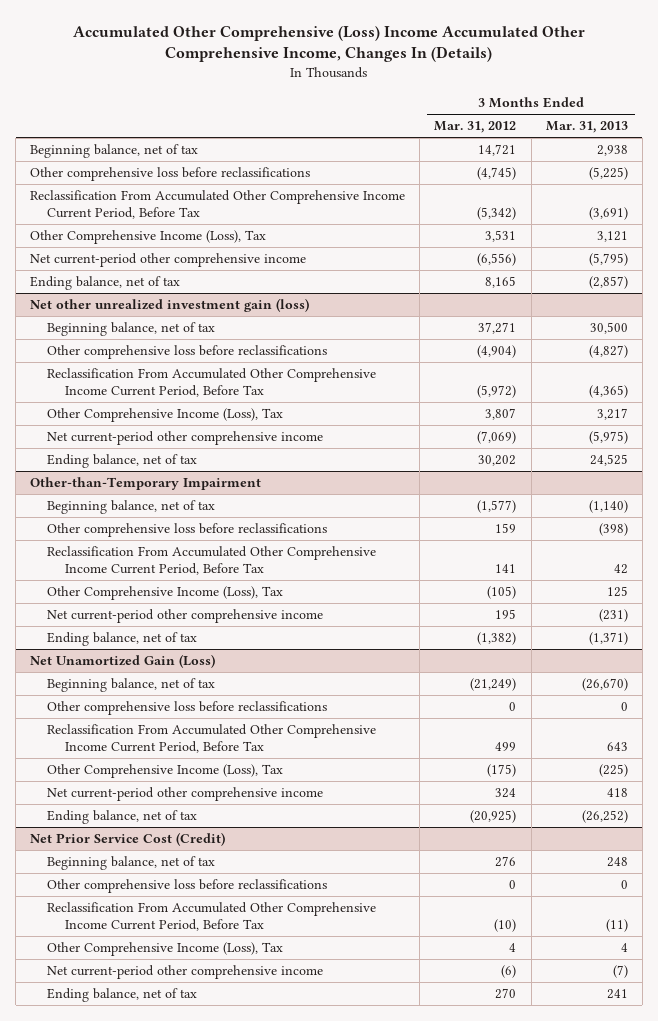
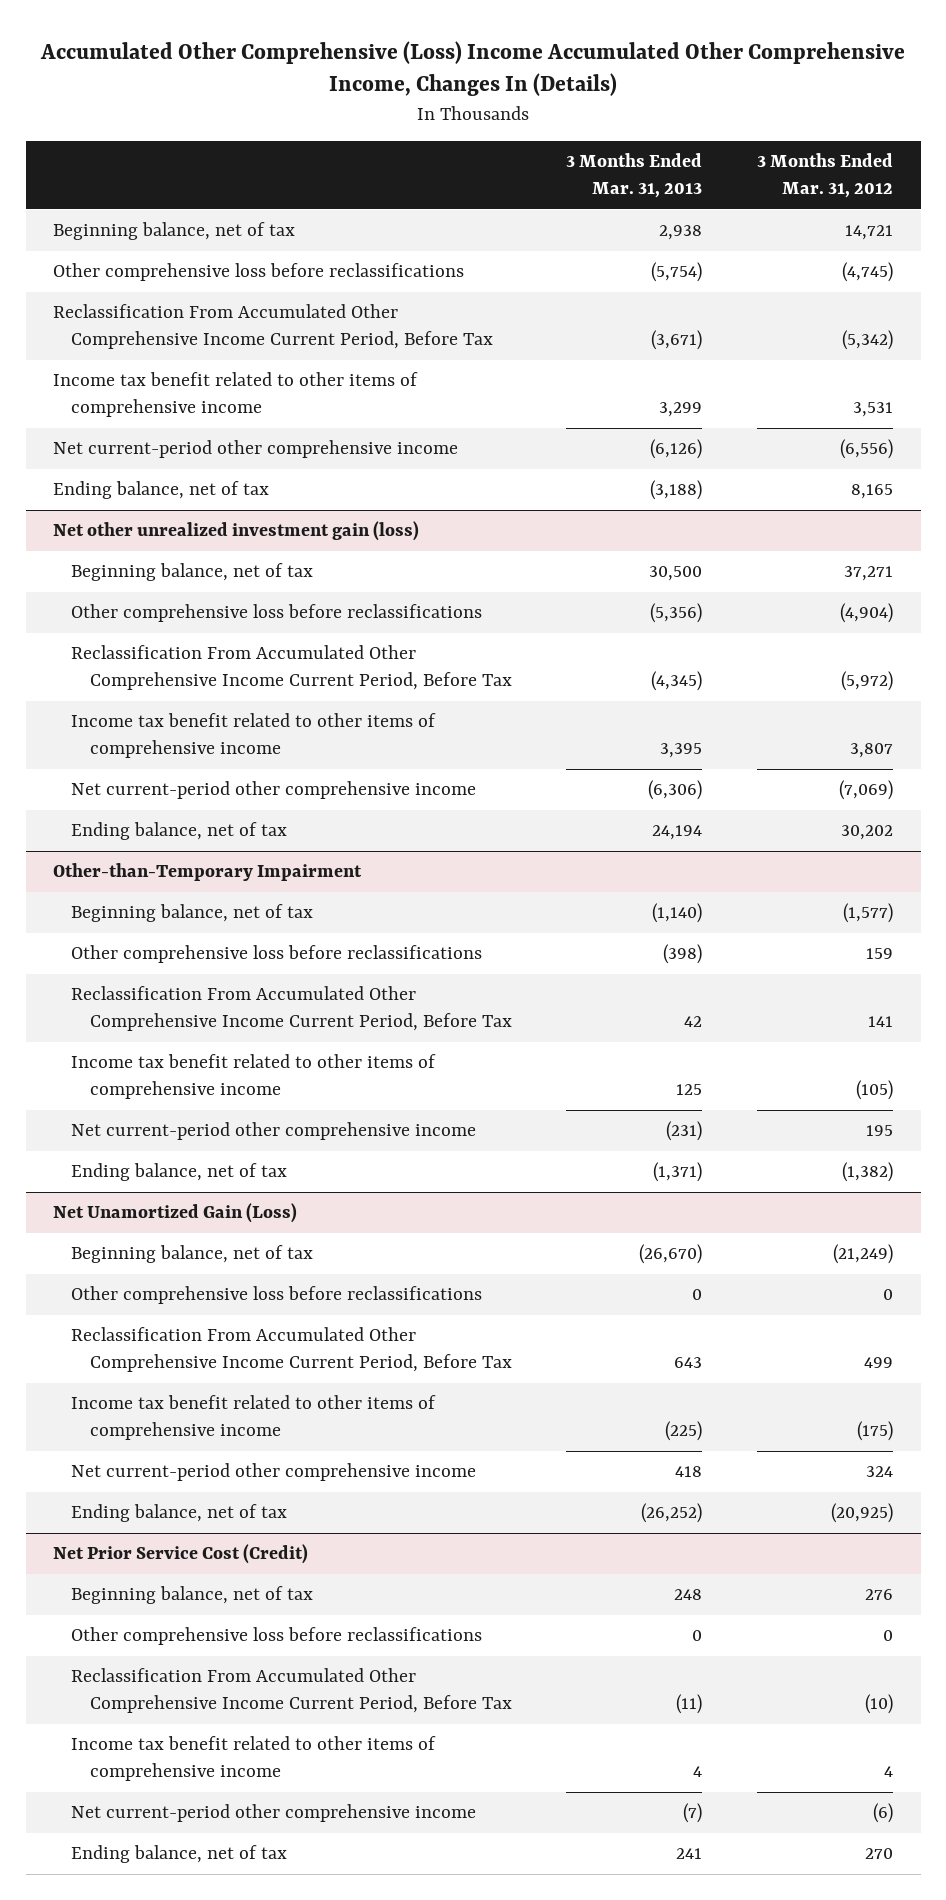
[588,167,628,181] (5,225) -> [651,262,703,283] (5,754)
[588,206,628,220] (3,691) -> [651,330,703,351] (3,671)
[30,230,267,245] Other Comprehensive Income (Loss), Tax -> [53,372,419,418] Income tax benefit related to other items of comprehensive income
[596,231,628,243] 3,121 -> [659,402,703,418] 3,299
[588,253,628,267] (5,795) -> [650,439,703,460] (6,126)
[588,276,628,290] (2,857) -> [650,480,703,501] (3,188)
[588,345,628,359] (4,827) -> [650,603,703,624] (5,356)
[588,384,628,398] (4,365) -> [651,671,703,692] (4,345)
[47,408,284,423] Other Comprehensive Income (Loss), Tax -> [71,713,437,759] Income tax benefit related to other items of comprehensive income
[596,408,628,421] 3,217 -> [660,743,703,759] 3,395
[588,431,628,445] (5,975) -> [648,780,703,801] (6,306)
[589,454,628,467] 24,525 -> [652,825,703,841] 24,194
[47,586,284,601] Other Comprehensive Income (Loss), Tax -> [71,1054,437,1100] Income tax benefit related to other items of comprehensive income
[47,764,284,779] Other Comprehensive Income (Loss), Tax -> [71,1395,437,1441] Income tax benefit related to other items of comprehensive income
[47,942,284,957] Other Comprehensive Income (Loss), Tax -> [71,1736,437,1782] Income tax benefit related to other items of comprehensive income

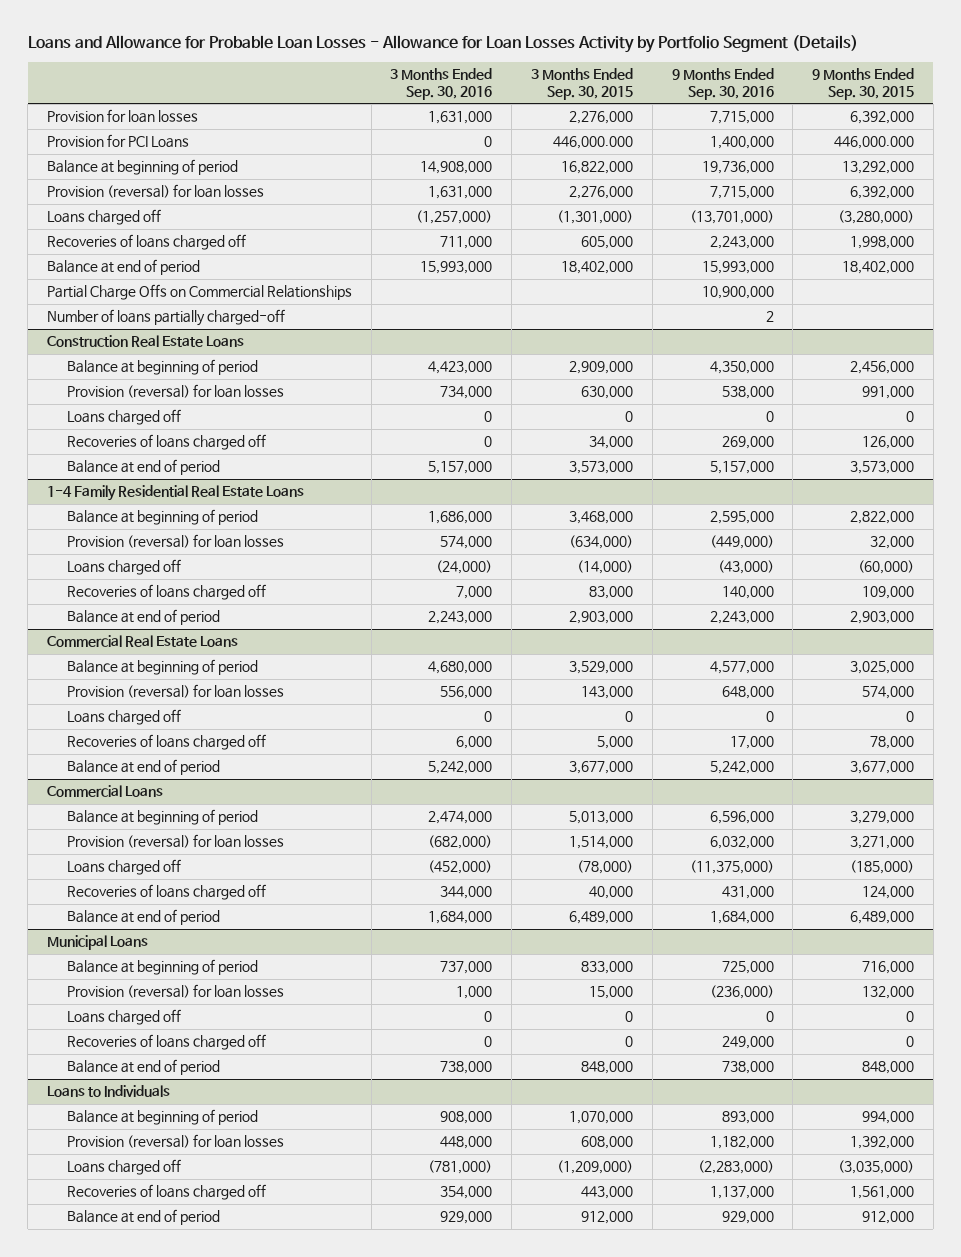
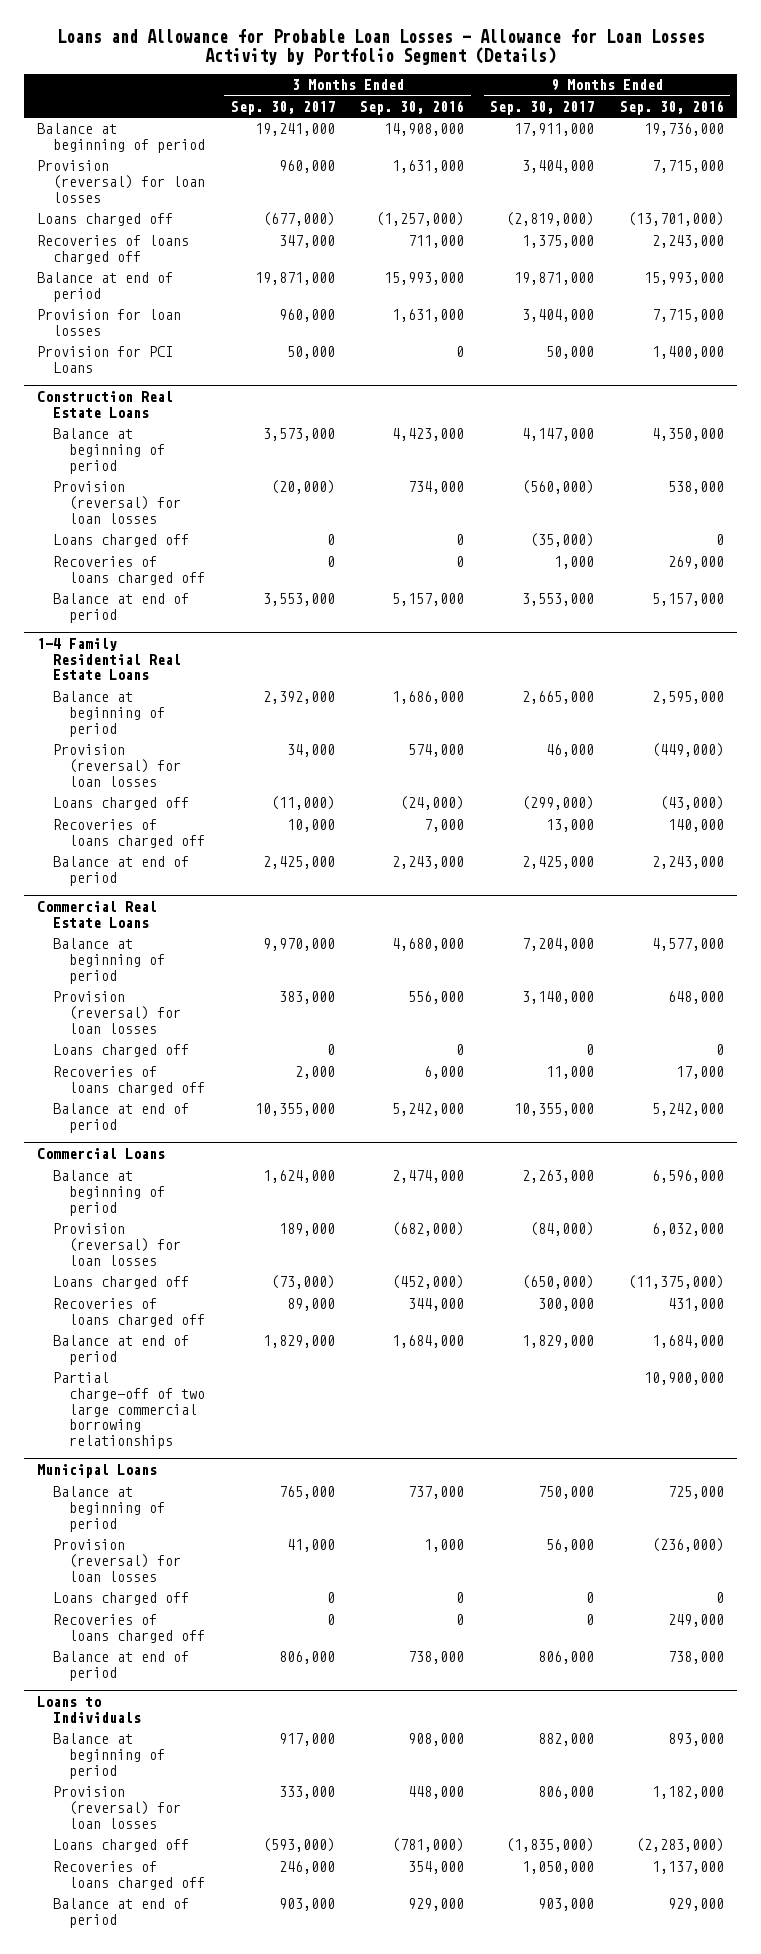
[531,68,634,100] 3 Months Ended Sep. 30, 2015 -> none
[812,68,915,100] 9 Months Ended Sep. 30, 2015 -> none
none -> [230,100,335,115] Sep. 30, 2017
none -> [490,100,595,115] Sep. 30, 2017
[46,284,352,301] Partial Charge Offs on Commercial Relationships -> none
[46,309,285,327] Number of loans partially charged-off -> none
[46,109,198,124] Provision for loan losses -> [37,309,182,336] Provision for loan losses
[46,134,189,149] Provision for PCI Loans -> [37,346,174,373] Provision for PCI Loans
none -> [52,1372,205,1449] Partial charge-off of two large commercial borrowing relationships

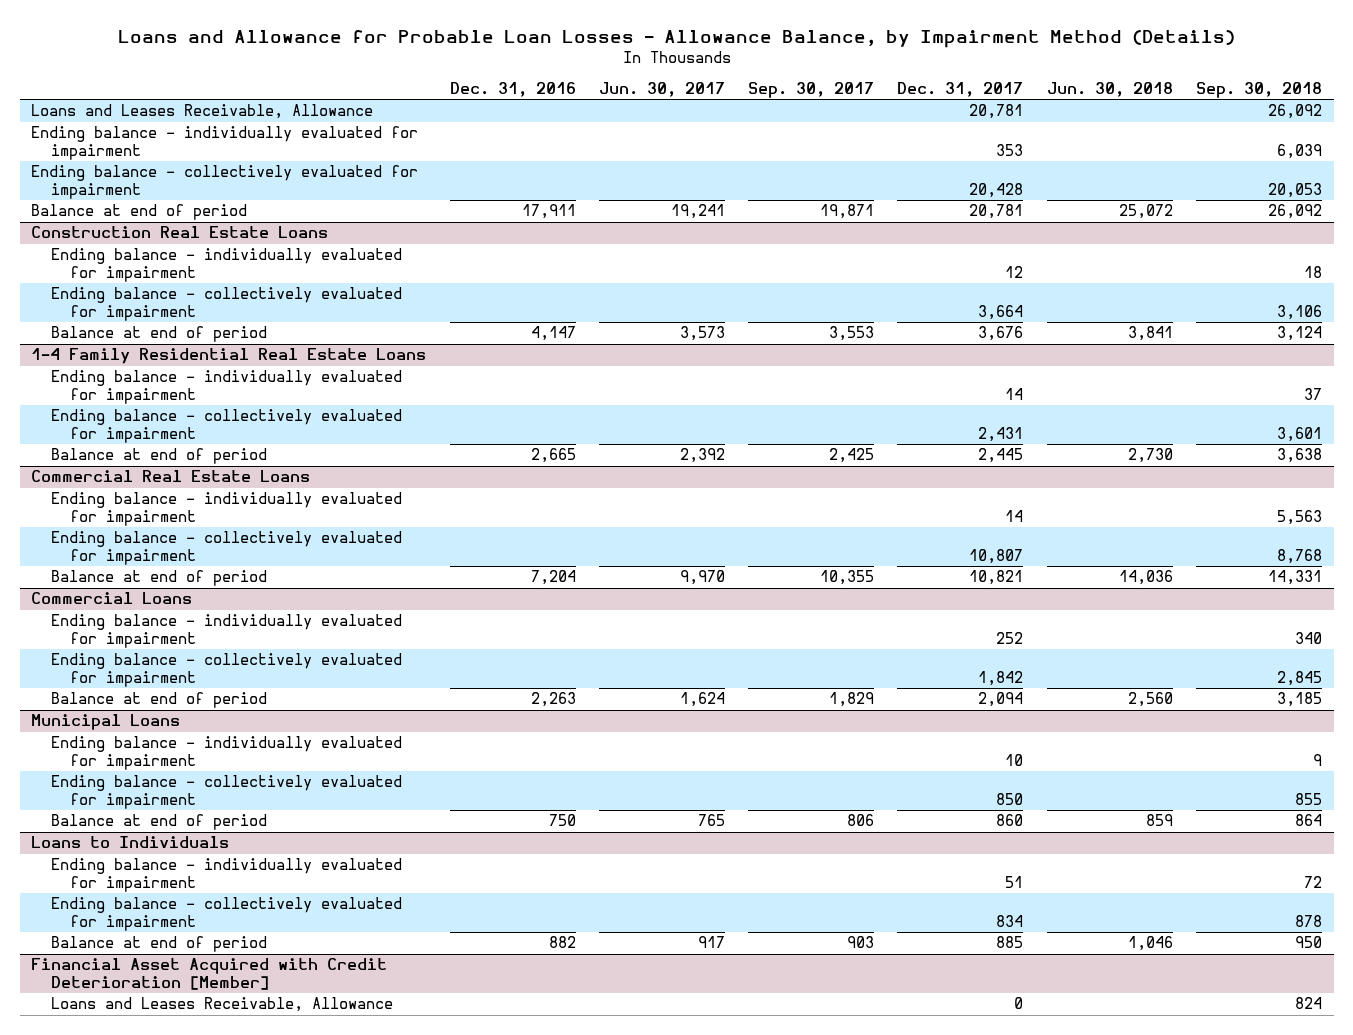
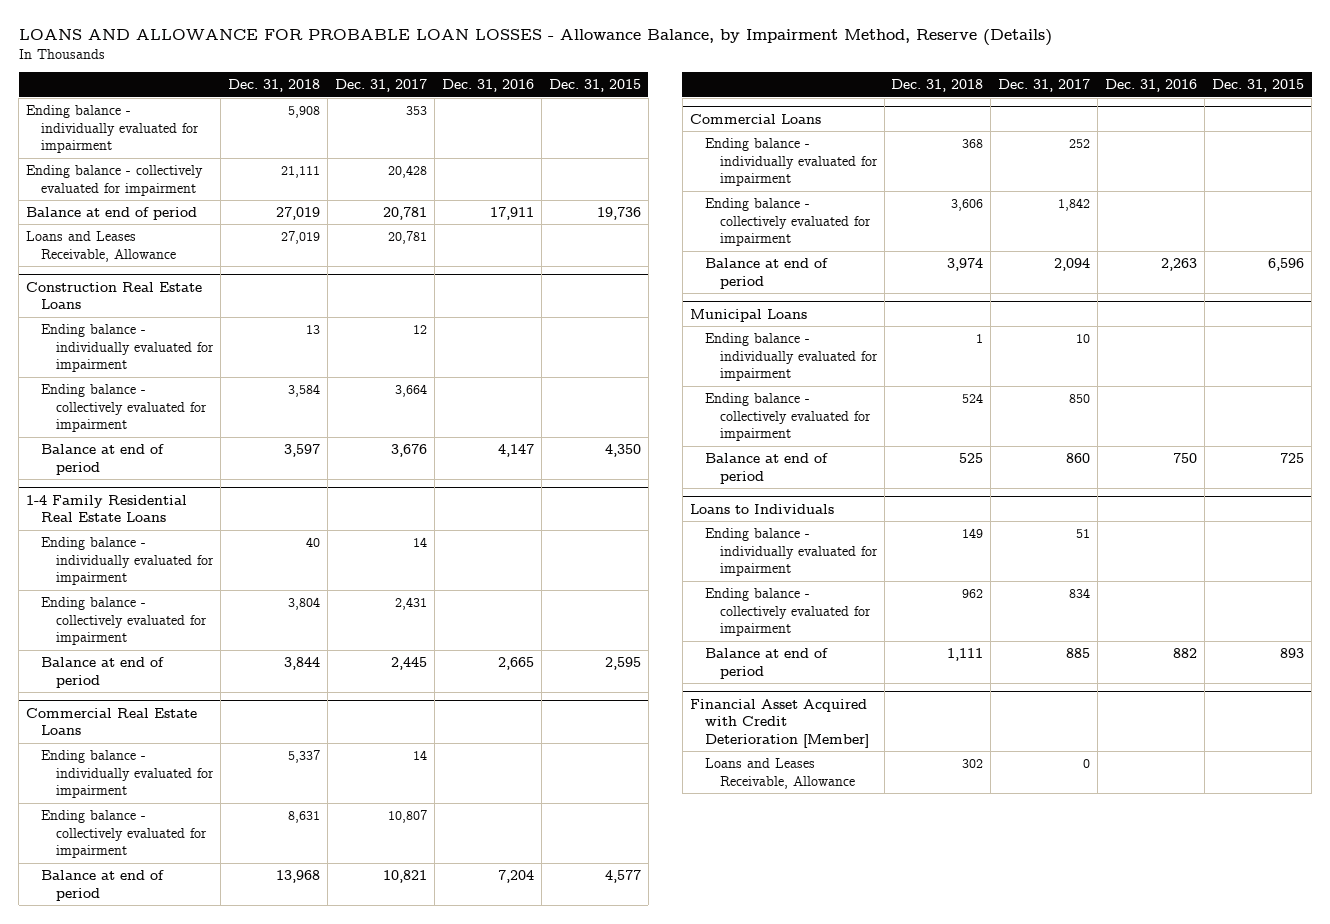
[117,29,1235,48] Loans and Allowance for Probable Loan Losses - Allowance Balance, by Impairment Method (Details) -> [18,29,1052,47] LOANS AND ALLOWANCE FOR PROBABLE LOAN LOSSES - Allowance Balance, by Impairment Method, Reserve (Details)
[598,82,725,98] Jun. 30, 2017 -> none
[748,82,875,99] Sep. 30, 2017 -> none
[1046,82,1173,98] Jun. 30, 2018 -> none
[1195,82,1322,99] Sep. 30, 2018 -> none
none -> [227,79,320,93] Dec. 31, 2018
none -> [548,79,641,93] Dec. 31, 2015
[31,104,374,120] Loans and Leases Receivable, Allowance -> [26,230,177,262] Loans and Leases Receivable, Allowance

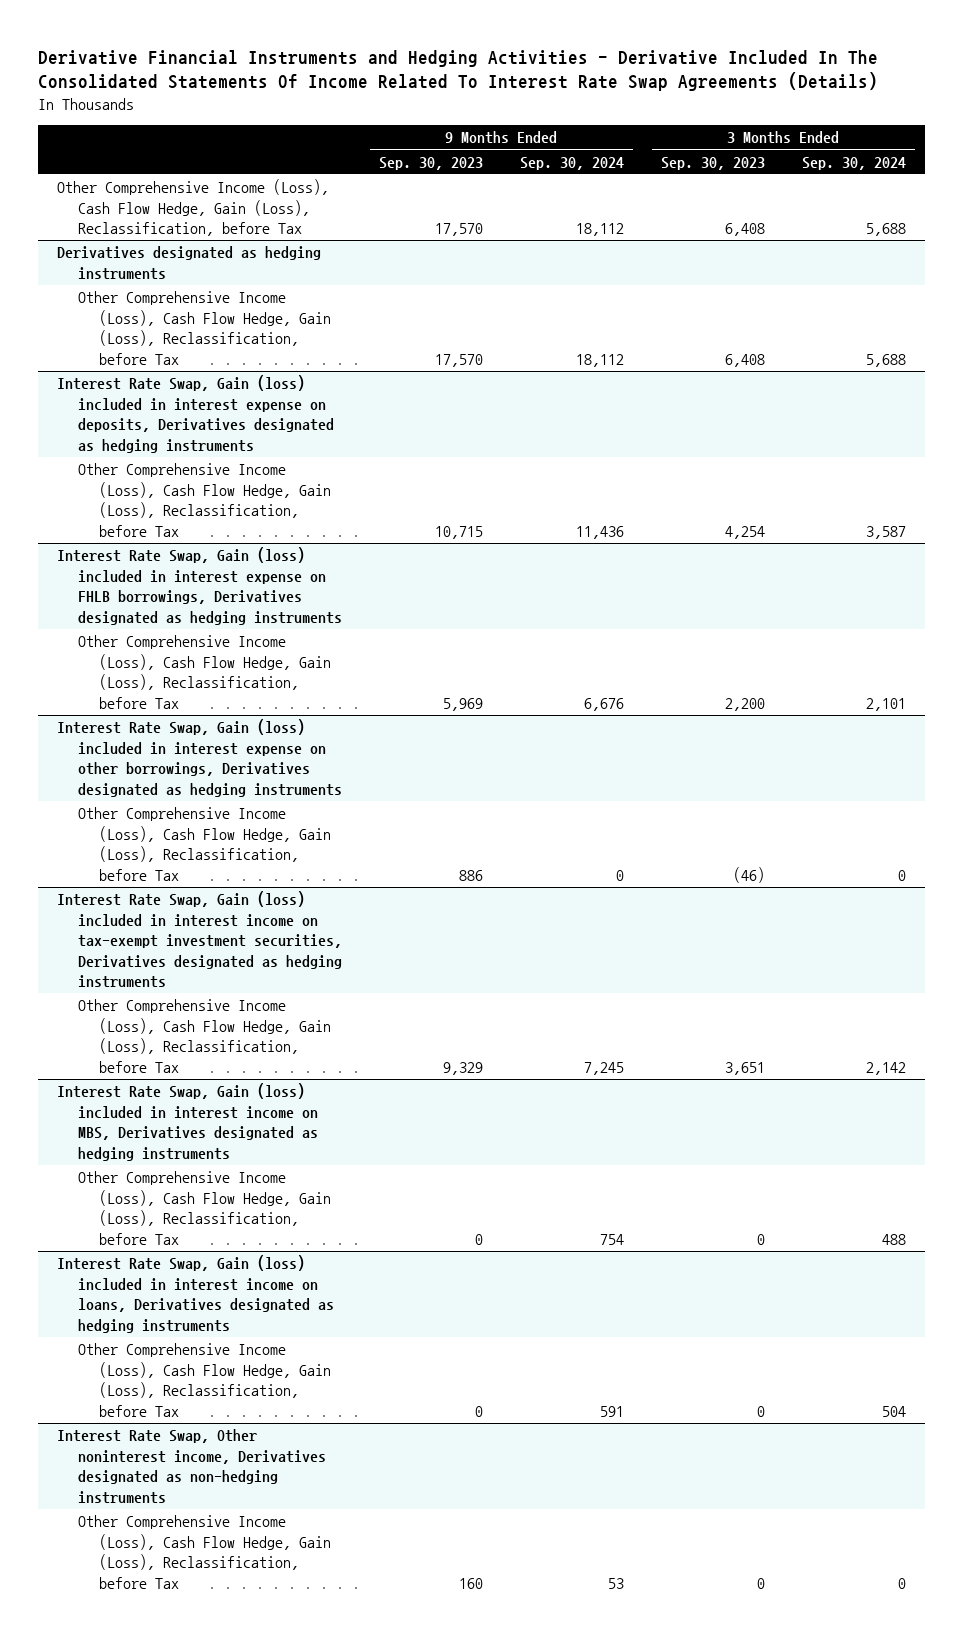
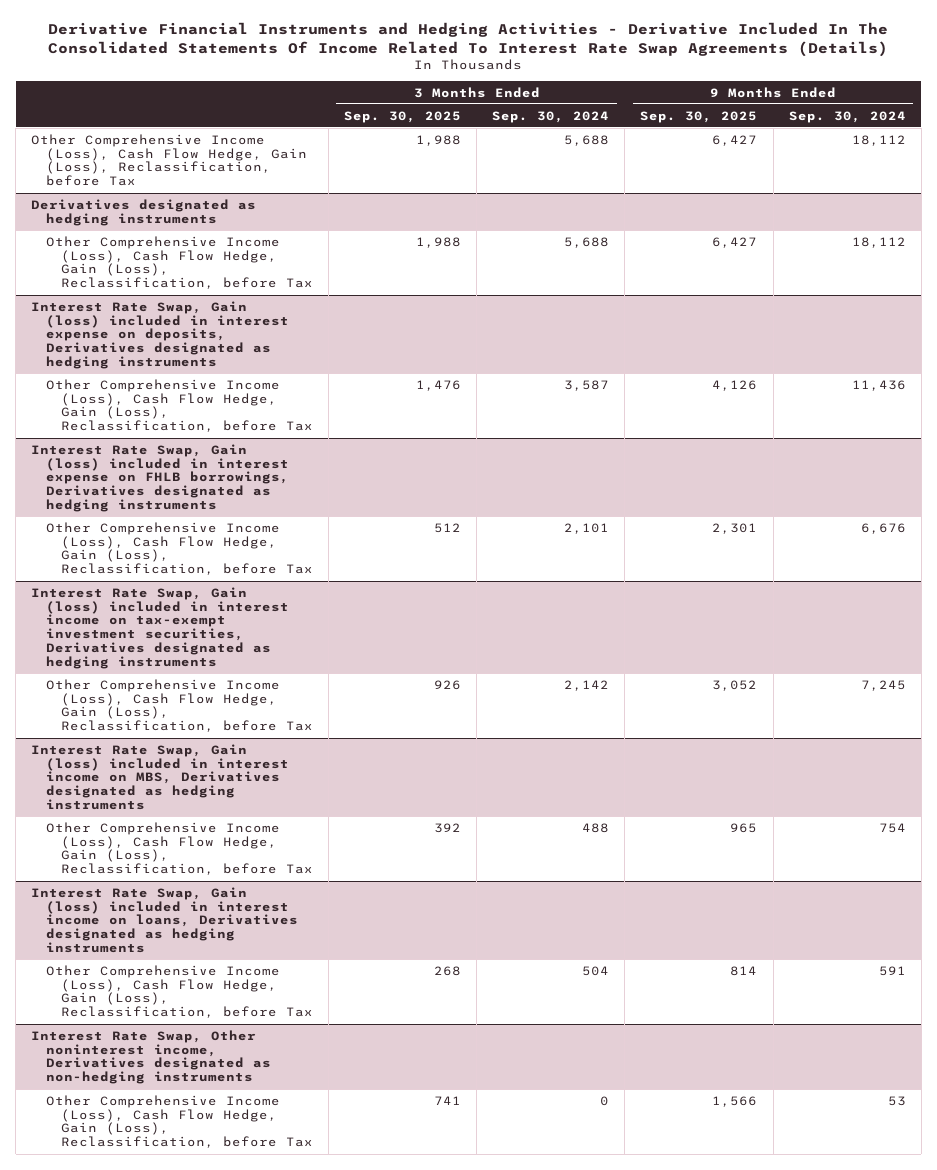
[378,156,483,170] Sep. 30, 2023 -> none
[660,156,765,170] Sep. 30, 2023 -> none
none -> [343,110,461,123] Sep. 30, 2025
none -> [640,110,758,123] Sep. 30, 2025
[56,719,342,797] Interest Rate Swap, Gain (loss) included in interest expense on other borrowings, Derivatives designated as hedging instruments -> none
[77,807,331,881] Other Comprehensive Income (Loss), Cash Flow Hedge, Gain (Loss), Reclassification, before Tax -> none

